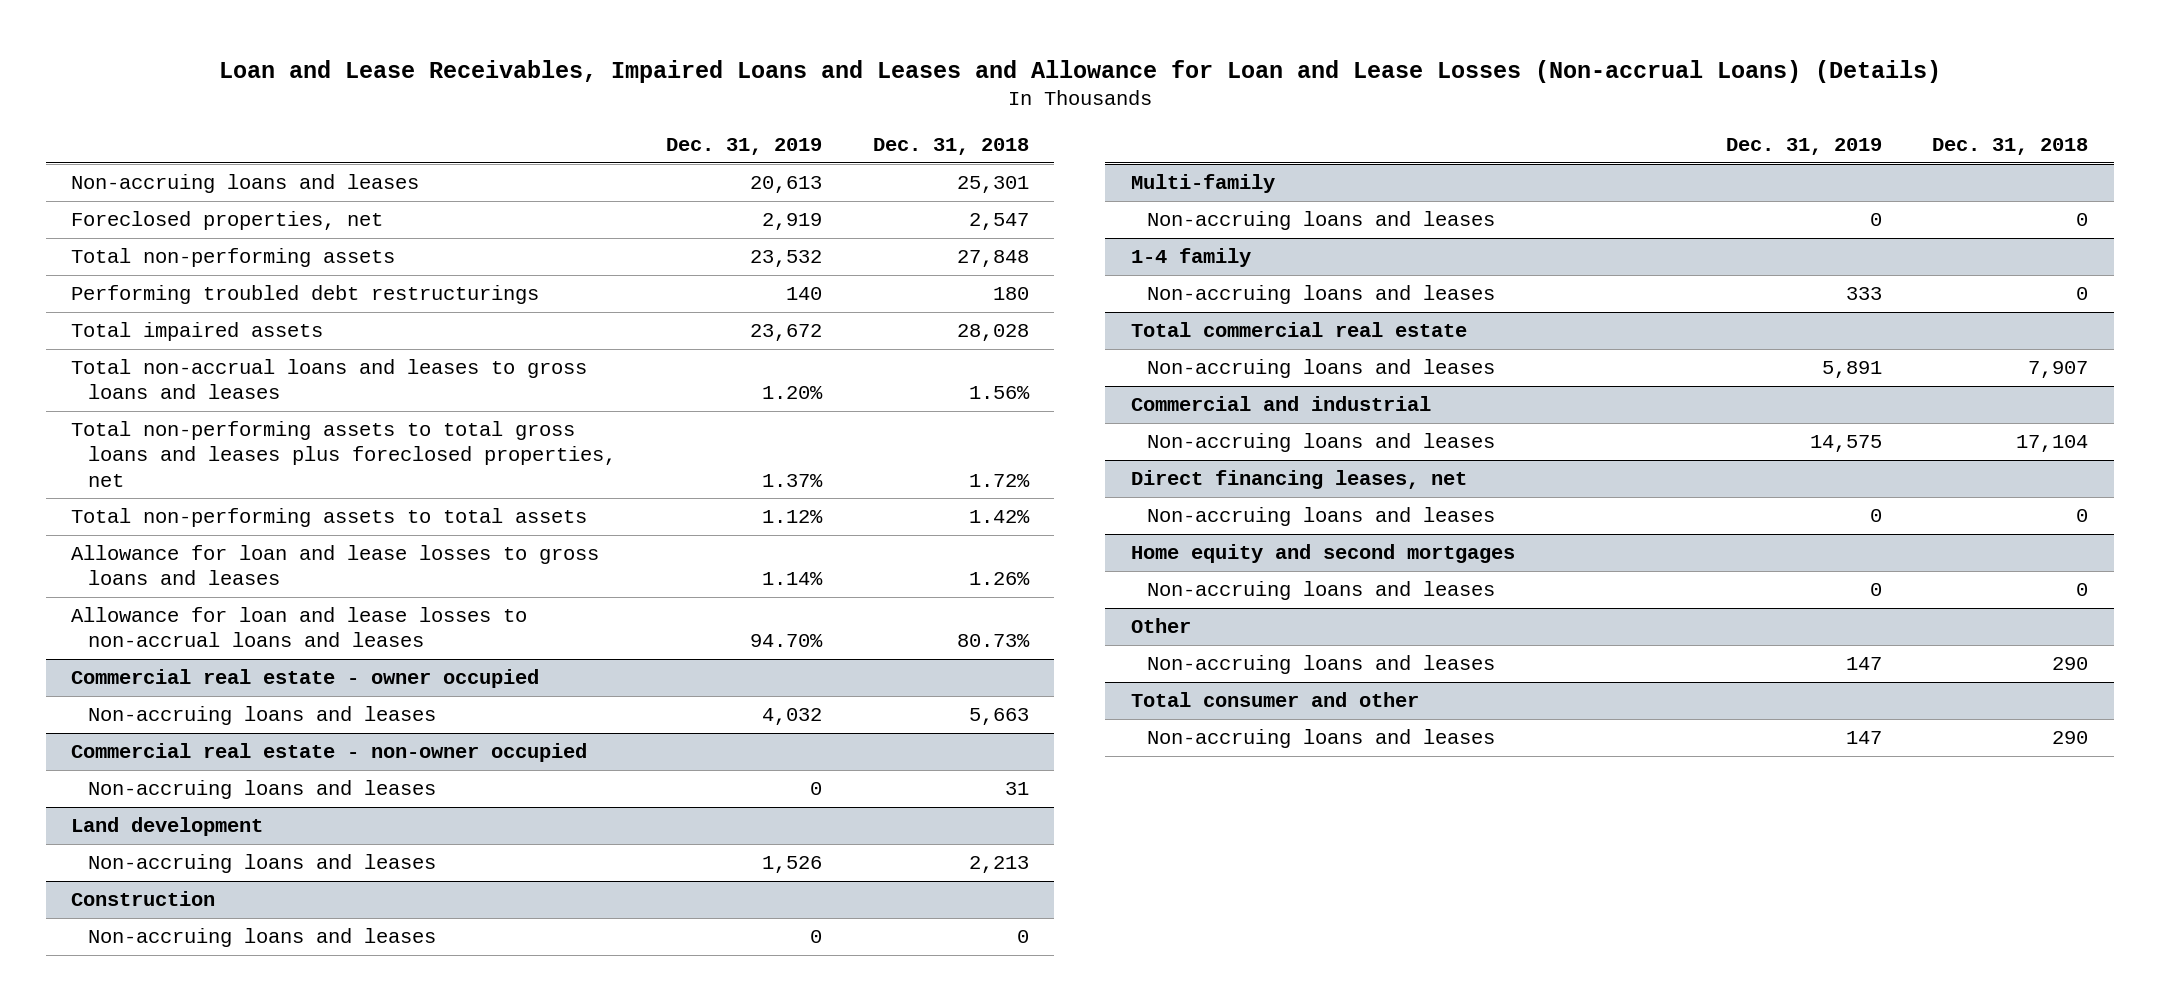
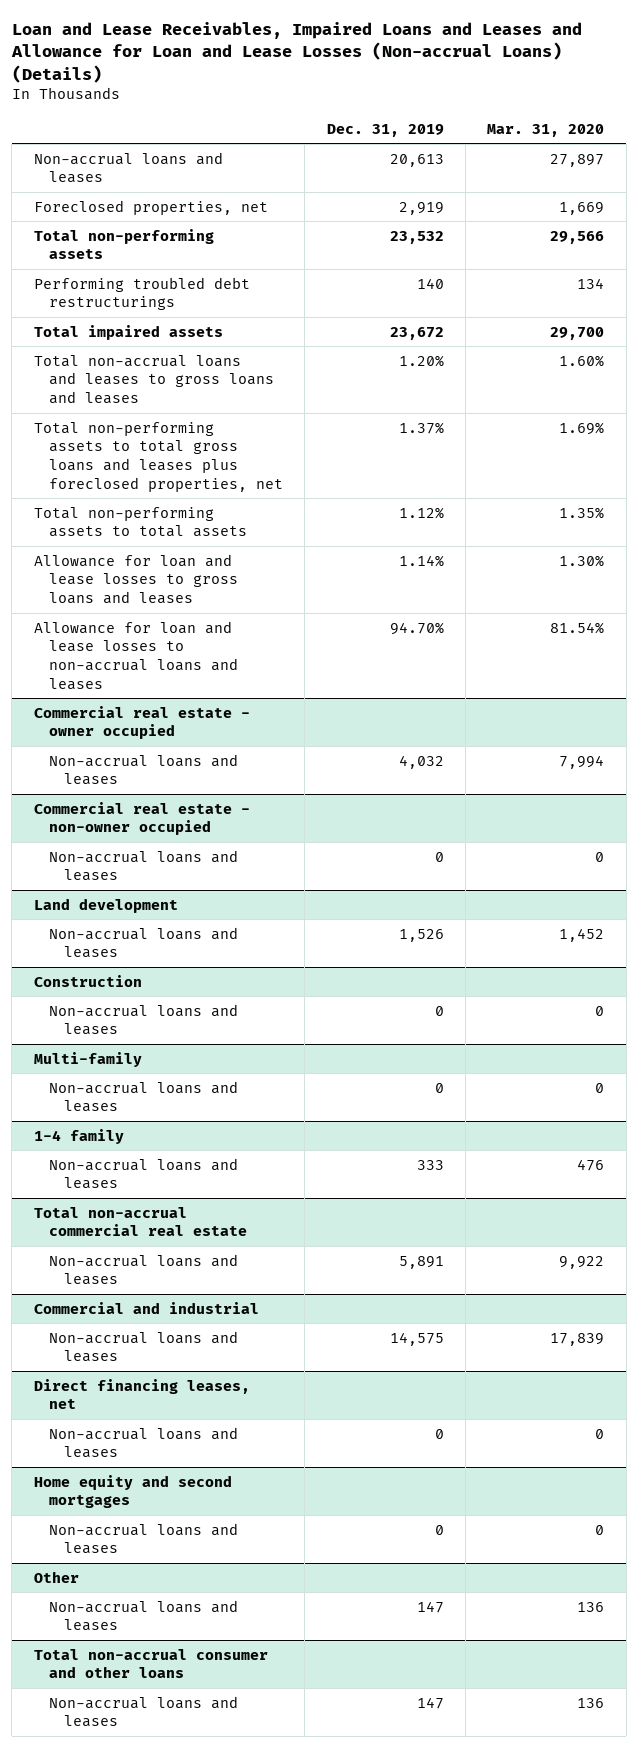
[873,137,1030,155] Dec. 31, 2018 -> none
none -> [487,123,605,137] Mar. 31, 2020
[71,174,420,194] Non-accruing loans and leases -> [33,151,223,184] Non-accrual loans and leases
[87,706,436,726] Non-accruing loans and leases -> [49,753,239,786] Non-accrual loans and leases
[87,780,436,800] Non-accruing loans and leases -> [49,849,239,882] Non-accrual loans and leases
[87,854,436,874] Non-accruing loans and leases -> [49,926,239,959] Non-accrual loans and leases
[87,928,436,948] Non-accruing loans and leases -> [49,1003,239,1036] Non-accrual loans and leases
[1146,211,1495,231] Non-accruing loans and leases -> [49,1080,239,1113] Non-accrual loans and leases
[1146,285,1495,305] Non-accruing loans and leases -> [49,1157,239,1190] Non-accrual loans and leases
[1130,322,1467,338] Total commercial real estate -> [33,1206,248,1237] Total non-accrual commercial real estate
[1146,359,1495,379] Non-accruing loans and leases -> [49,1253,239,1286] Non-accrual loans and leases
[1146,433,1495,453] Non-accruing loans and leases -> [49,1330,239,1363] Non-accrual loans and leases
[1146,507,1495,527] Non-accruing loans and leases -> [49,1426,239,1459] Non-accrual loans and leases
[1146,581,1495,601] Non-accruing loans and leases -> [49,1522,239,1555] Non-accrual loans and leases
[1146,655,1495,675] Non-accruing loans and leases -> [49,1599,239,1632] Non-accrual loans and leases
[1130,692,1419,708] Total consumer and other -> [33,1648,268,1679] Total non-accrual consumer and other loans
[1146,729,1495,749] Non-accruing loans and leases -> [49,1695,239,1728] Non-accrual loans and leases

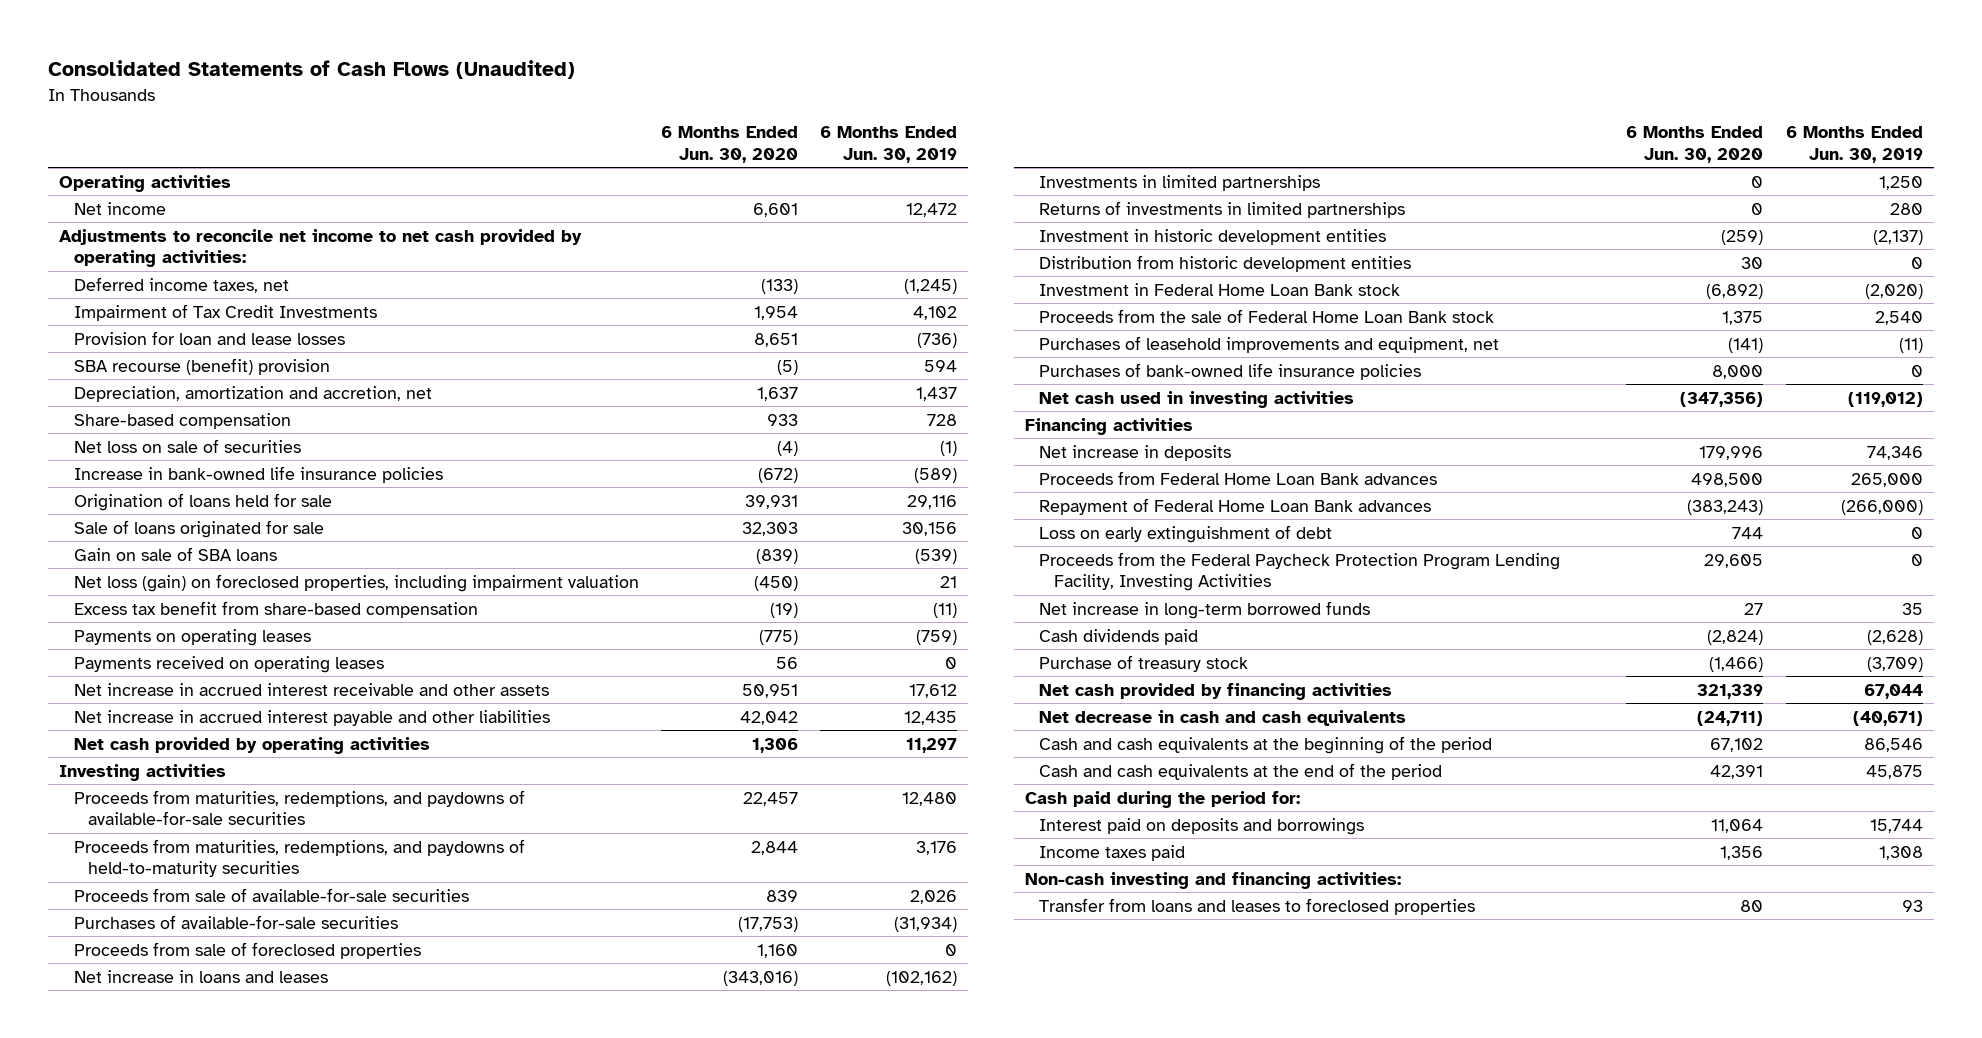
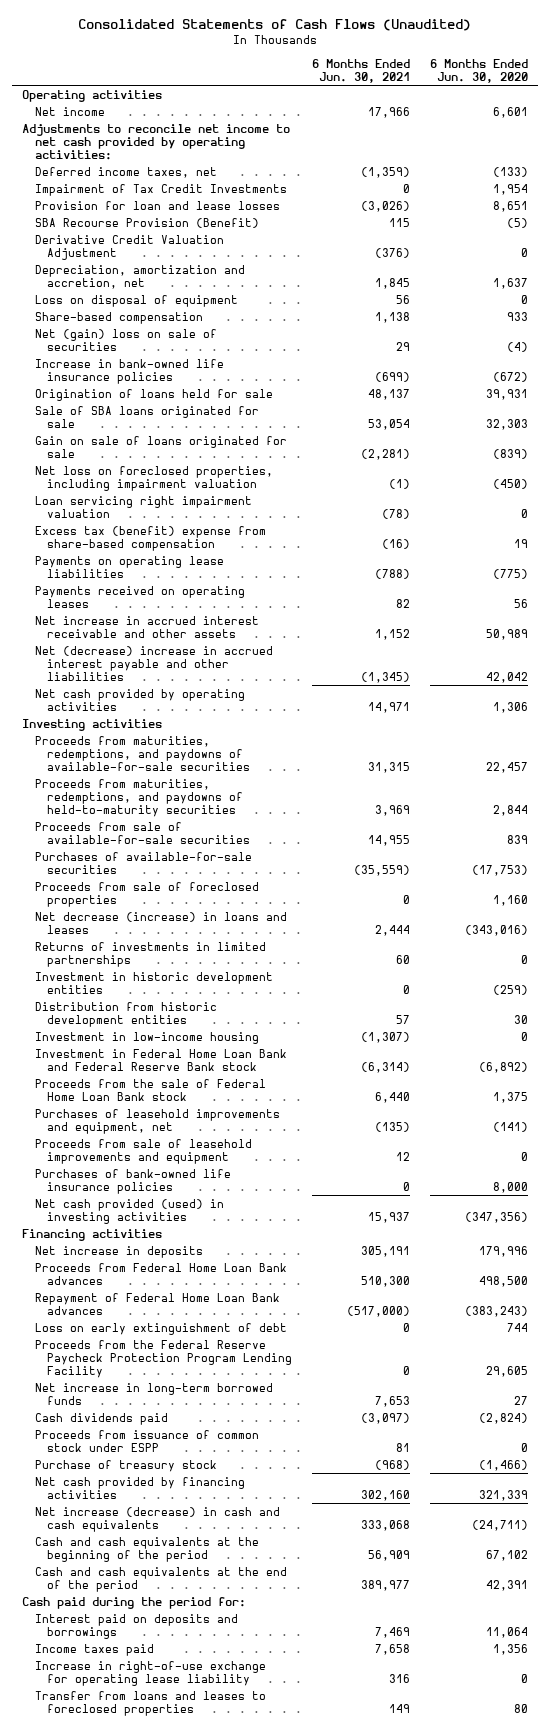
[820,126,958,163] 6 Months Ended Jun. 30, 2019 -> none
none -> [312,58,411,83] 6 Months Ended Jun. 30, 2021
[73,357,330,375] SBA recourse (benefit) provision -> [34,217,259,228] SBA Recourse Provision (Benefit)
none -> [34,234,224,260] Derivative Credit Valuation Adjustment
none -> [34,294,238,307] Loss on disposal of equipment
[73,438,301,453] Net loss on sale of securities -> [34,328,217,351] Net (gain) loss on sale of securities
[73,519,324,538] Sale of loans originated for sale -> [34,405,259,428] Sale of SBA loans originated for sale
[73,546,277,561] Gain on sale of SBA loans -> [34,435,287,458] Gain on sale of loans originated for sale
[73,573,639,592] Net loss (gain) on foreclosed properties, including impairment valuation -> [34,465,273,491] Net loss on foreclosed properties, including impairment valuation
none -> [34,495,252,518] Loan servicing right impairment valuation
[73,600,478,618] Excess tax benefit from share-based compensation -> [34,525,266,551] Excess tax (benefit) expense from share-based compensation
[769,602,798,618] (19) -> [514,538,529,548] 19
[73,628,311,646] Payments on operating leases -> [34,555,224,578] Payments on operating lease liabilities
[741,683,798,698] 50,951 -> [486,628,529,640] 50,989
[73,709,550,726] Net increase in accrued interest payable and other liabilities -> [34,645,273,682] Net (decrease) increase in accrued interest payable and other liabilities
[1039,174,1321,191] Investments in limited partnerships -> none
[73,969,328,983] Net increase in loans and leases -> [34,911,287,934] Net decrease (increase) in loans and leases
none -> [34,1031,259,1044] Investment in low-income housing
[1039,282,1401,296] Investment in Federal Home Loan Bank stock -> [34,1048,287,1071] Investment in Federal Home Loan Bank and Federal Reserve Bank stock
none -> [34,1138,252,1164] Proceeds from sale of leasehold improvements and equipment
[1039,390,1355,408] Net cash used in investing activities -> [34,1198,224,1224] Net cash provided (used) in investing activities
[1039,551,1561,592] Proceeds from the Federal Paycheck Protection Program Lending Facility, Investing Activities -> [34,1339,292,1379] Proceeds from the Federal Reserve Paycheck Protection Program Lending Facility
none -> [34,1429,259,1452] Proceeds from issuance of common stock under ESPP
[1039,709,1407,726] Net decrease in cash and cash equivalents -> [34,1506,280,1532] Net increase (decrease) in cash and cash equivalents
[1024,871,1401,889] Non-cash investing and financing activities: -> none
none -> [34,1660,266,1686] Increase in right-of-use exchange for operating lease liability

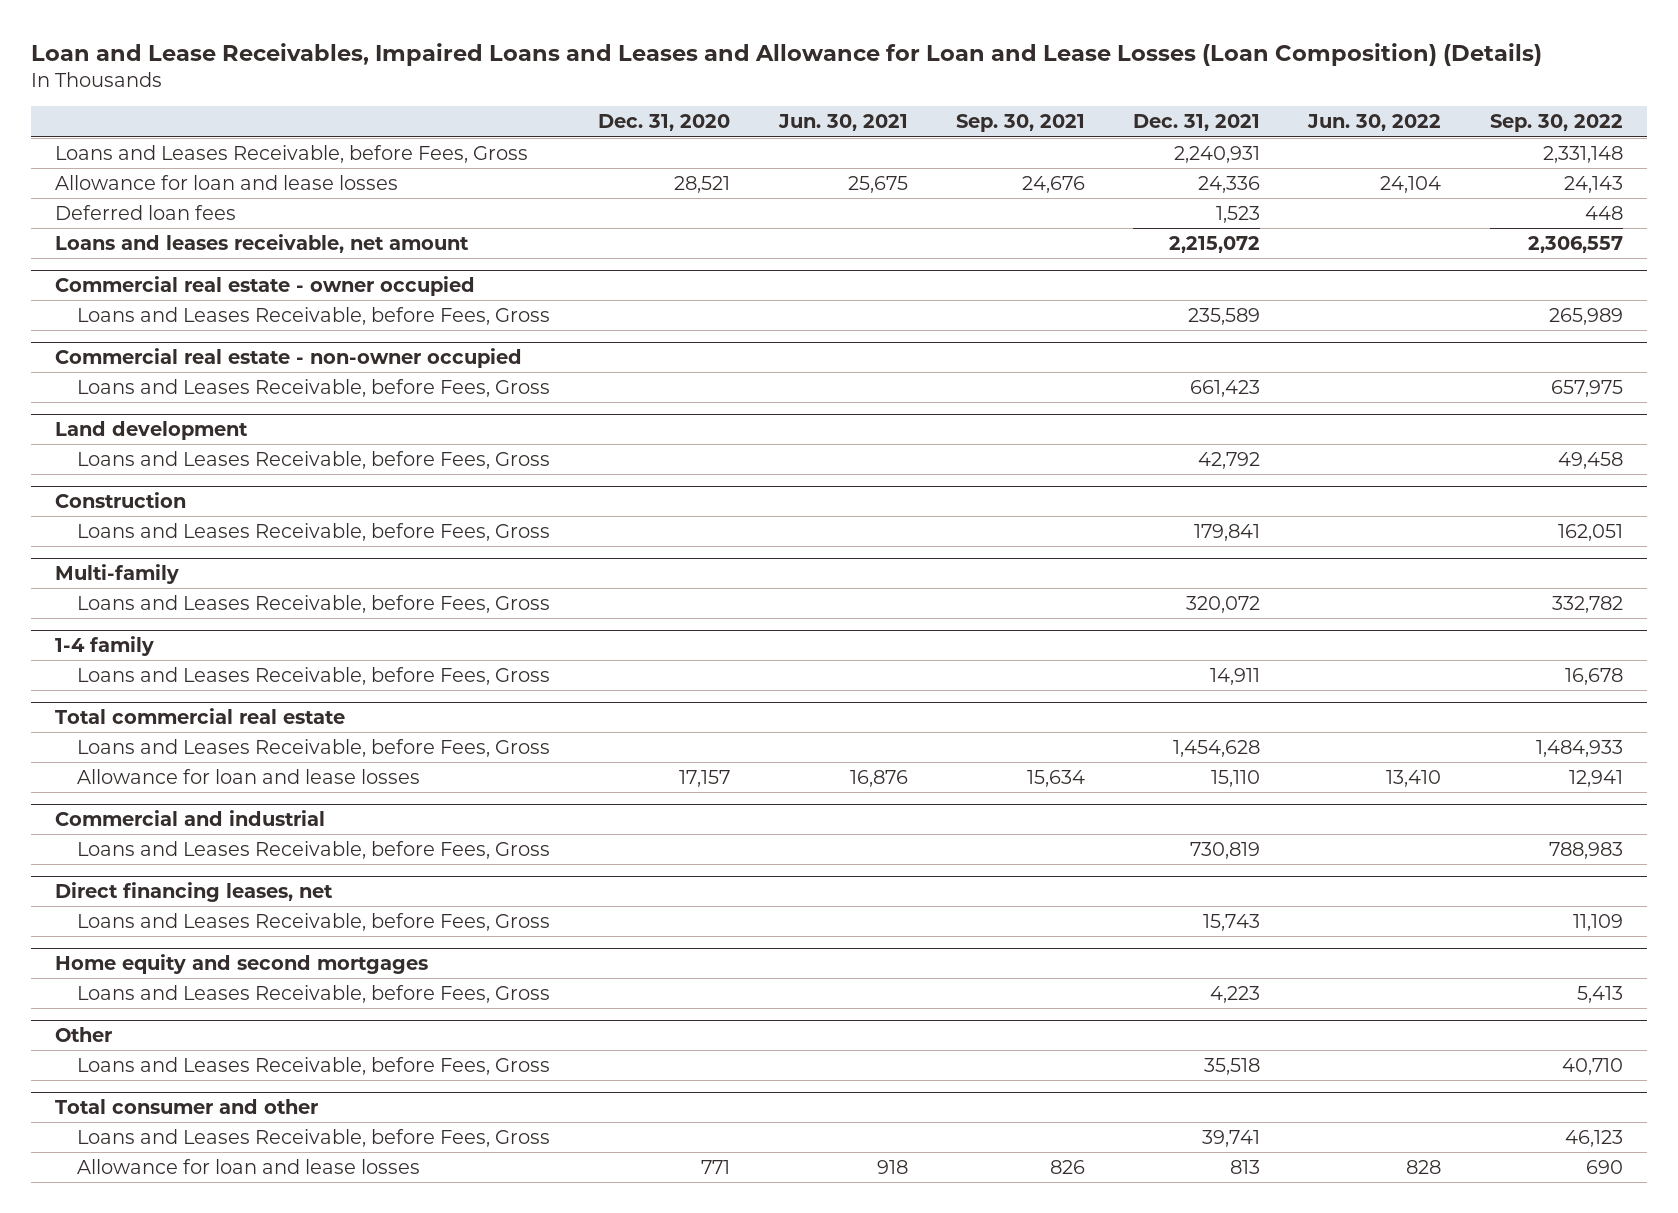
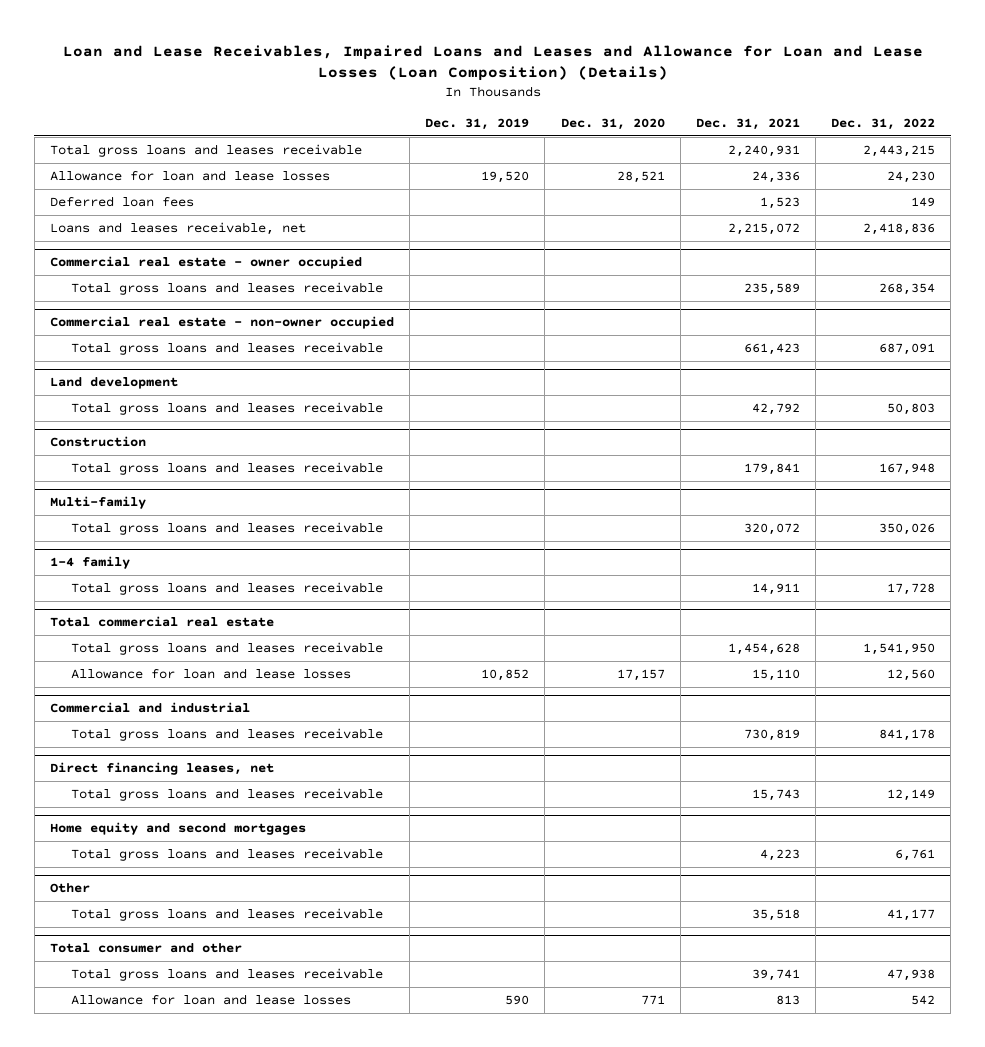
[777,114,908,132] Jun. 30, 2021 -> none
[955,114,1085,133] Sep. 30, 2021 -> none
[1307,114,1442,132] Jun. 30, 2022 -> none
[1489,114,1623,133] Sep. 30, 2022 -> none
none -> [425,117,530,130] Dec. 31, 2019
none -> [831,117,936,130] Dec. 31, 2022
[55,144,529,163] Loans and Leases Receivable, before Fees, Gross -> [49,144,362,158] Total gross loans and leases receivable
[55,233,470,253] Loans and leases receivable, net amount -> [49,222,306,236] Loans and leases receivable, net
[77,306,551,325] Loans and Leases Receivable, before Fees, Gross -> [71,282,384,296] Total gross loans and leases receivable
[77,378,551,397] Loans and Leases Receivable, before Fees, Gross -> [71,342,384,356] Total gross loans and leases receivable
[77,450,551,469] Loans and Leases Receivable, before Fees, Gross -> [71,402,384,416] Total gross loans and leases receivable
[77,522,551,541] Loans and Leases Receivable, before Fees, Gross -> [71,462,384,476] Total gross loans and leases receivable
[77,594,551,613] Loans and Leases Receivable, before Fees, Gross -> [71,522,384,536] Total gross loans and leases receivable
[77,666,551,685] Loans and Leases Receivable, before Fees, Gross -> [71,582,384,596] Total gross loans and leases receivable
[77,738,551,757] Loans and Leases Receivable, before Fees, Gross -> [71,642,384,656] Total gross loans and leases receivable
[77,840,551,859] Loans and Leases Receivable, before Fees, Gross -> [71,728,384,742] Total gross loans and leases receivable
[77,912,551,931] Loans and Leases Receivable, before Fees, Gross -> [71,788,384,802] Total gross loans and leases receivable
[77,984,551,1003] Loans and Leases Receivable, before Fees, Gross -> [71,848,384,862] Total gross loans and leases receivable
[77,1056,551,1075] Loans and Leases Receivable, before Fees, Gross -> [71,908,384,922] Total gross loans and leases receivable
[77,1128,551,1147] Loans and Leases Receivable, before Fees, Gross -> [71,968,384,982] Total gross loans and leases receivable

